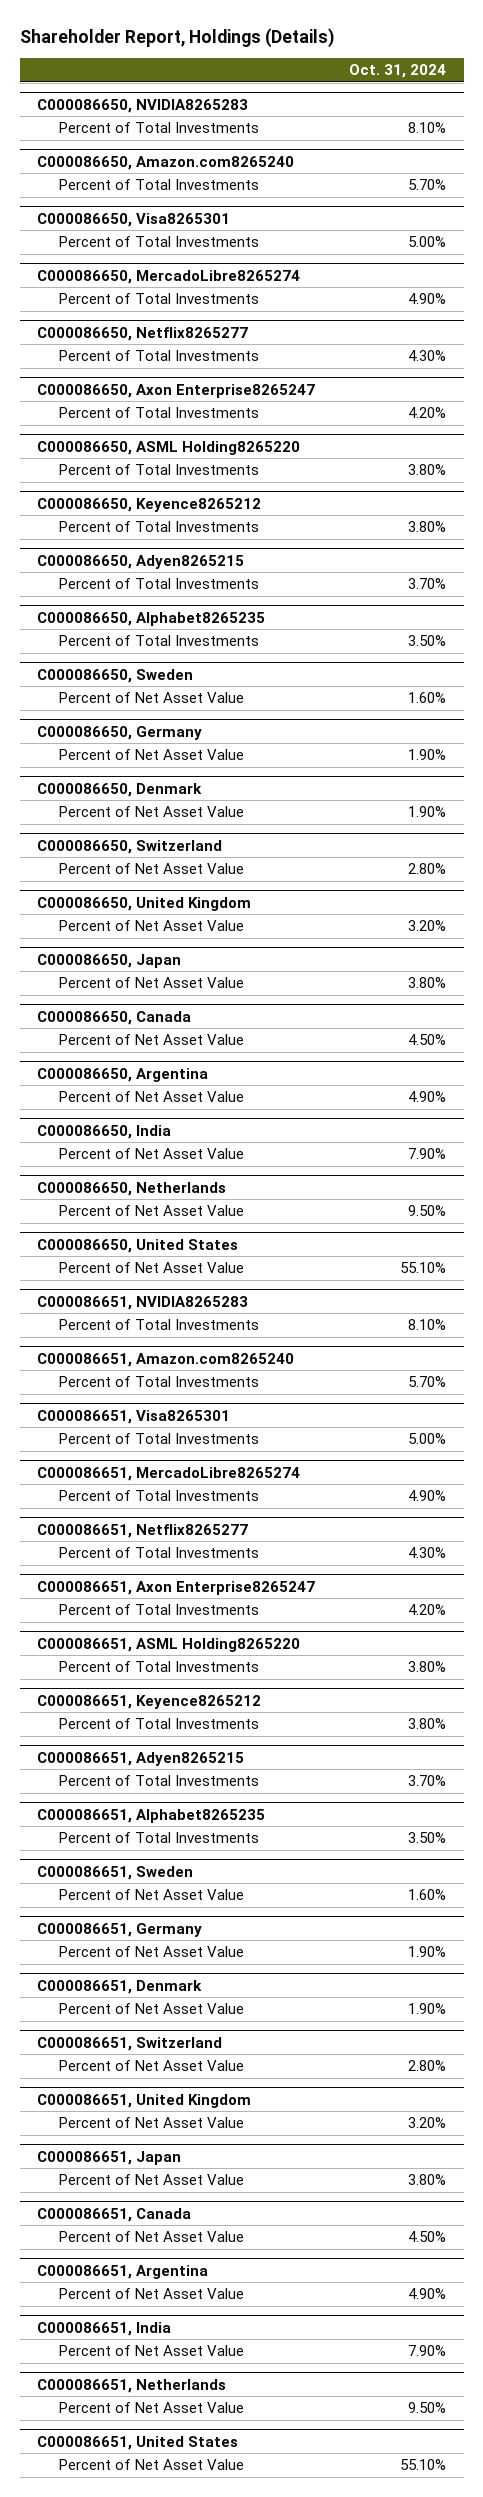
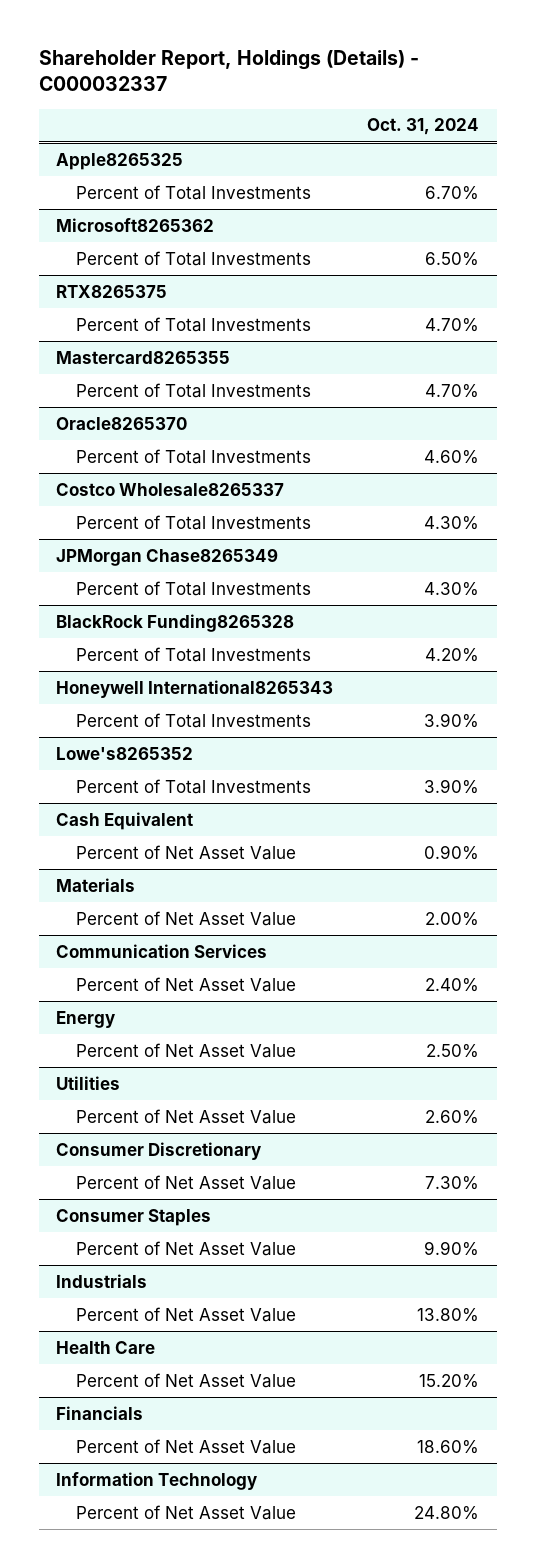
[19,28,334,49] Shareholder Report, Holdings (Details) -> [38,50,419,92] Shareholder Report, Holdings (Details) - C000032337
[36,98,248,113] C000086650, NVIDIA8265283 -> none
[36,155,294,170] C000086650, Amazon.com8265240 -> none
[36,212,230,227] C000086650, Visa8265301 -> none
[36,269,300,284] C000086650, MercadoLibre8265274 -> none
[36,326,248,341] C000086650, Netflix8265277 -> none
none -> [55,152,183,170] Apple8265325
[408,122,447,134] 8.10% -> [425,185,480,200] 6.70%
none -> [55,217,214,232] Microsoft8265362
[408,179,447,191] 5.70% -> [425,251,480,266] 6.50%
none -> [55,284,167,298] RTX8265375
[408,236,447,248] 5.00% -> [425,317,480,332] 4.70%
none -> [55,350,230,364] Mastercard8265355
[408,293,447,305] 4.90% -> [425,383,480,398] 4.70%
none -> [55,416,187,430] Oracle8265370
none -> [75,448,311,464] Percent of Total Investments
none -> [55,482,284,496] Costco Wholesale8265337
[36,383,315,398] C000086650, Axon Enterprise8265247 -> none
[59,407,260,419] Percent of Total Investments -> none
[36,440,300,455] C000086650, ASML Holding8265220 -> none
[59,464,260,476] Percent of Total Investments -> none
[36,497,261,512] C000086650, Keyence8265212 -> none
[59,521,260,533] Percent of Total Investments -> none
[36,554,244,569] C000086650, Adyen8265215 -> none
[59,578,260,590] Percent of Total Investments -> none
[36,611,265,626] C000086650, Alphabet8265235 -> none
[59,635,260,647] Percent of Total Investments -> none
[36,668,193,683] C000086650, Sweden -> none
[59,692,245,704] Percent of Net Asset Value -> none
[36,725,202,740] C000086650, Germany -> none
[59,749,245,761] Percent of Net Asset Value -> none
[36,782,202,797] C000086650, Denmark -> none
[59,806,245,818] Percent of Net Asset Value -> none
[36,839,222,854] C000086650, Switzerland -> none
[59,863,245,875] Percent of Net Asset Value -> none
[36,896,251,911] C000086650, United Kingdom -> none
[59,920,245,932] Percent of Net Asset Value -> none
[36,953,181,968] C000086650, Japan -> none
[59,977,245,989] Percent of Net Asset Value -> none
[36,1010,191,1025] C000086650, Canada -> none
[59,1034,245,1046] Percent of Net Asset Value -> none
[36,1067,208,1082] C000086650, Argentina -> none
[59,1091,245,1103] Percent of Net Asset Value -> none
[36,1124,171,1139] C000086650, India -> none
[59,1148,245,1160] Percent of Net Asset Value -> none
[36,1181,226,1196] C000086650, Netherlands -> none
[59,1205,245,1217] Percent of Net Asset Value -> none
[36,1238,238,1253] C000086650, United States -> none
[59,1262,245,1274] Percent of Net Asset Value -> none
[36,1295,248,1310] C000086651, NVIDIA8265283 -> none
[59,1319,260,1331] Percent of Total Investments -> none
[36,1352,294,1367] C000086651, Amazon.com8265240 -> none
[59,1376,260,1388] Percent of Total Investments -> none
[36,1409,230,1424] C000086651, Visa8265301 -> none
[59,1433,260,1445] Percent of Total Investments -> none
[36,1466,300,1481] C000086651, MercadoLibre8265274 -> none
[59,1490,260,1502] Percent of Total Investments -> none
[36,1523,248,1538] C000086651, Netflix8265277 -> none
none -> [55,547,278,566] JPMorgan Chase8265349
[36,1580,315,1595] C000086651, Axon Enterprise8265247 -> none
none -> [55,613,294,632] BlackRock Funding8265328
[36,1637,300,1652] C000086651, ASML Holding8265220 -> none
[36,1694,261,1709] C000086651, Keyence8265212 -> none
[36,1751,244,1766] C000086651, Adyen8265215 -> none
[59,1775,260,1787] Percent of Total Investments -> none
[36,1808,265,1823] C000086651, Alphabet8265235 -> none
[59,1832,260,1844] Percent of Total Investments -> none
[36,1865,193,1880] C000086651, Sweden -> none
[36,1922,202,1937] C000086651, Germany -> none
[36,1979,202,1994] C000086651, Denmark -> none
[36,2036,222,2051] C000086651, Switzerland -> none
[36,2093,251,2108] C000086651, United Kingdom -> none
[36,2150,181,2165] C000086651, Japan -> none
[36,2207,191,2222] C000086651, Canada -> none
[36,2264,208,2279] C000086651, Argentina -> none
[36,2321,171,2336] C000086651, India -> none
[36,2378,226,2393] C000086651, Netherlands -> none
[36,2435,238,2450] C000086651, United States -> none
none -> [55,679,333,698] Honeywell International8265343
[408,1661,447,1673] 3.80% -> [424,712,480,728] 3.90%
none -> [55,746,193,760] Lowe's8265352
[408,1718,447,1730] 3.80% -> [424,778,480,794] 3.90%
none -> [55,811,193,830] Cash Equivalent
[408,1889,447,1901] 1.60% -> [424,844,480,860] 0.90%
none -> [55,877,135,892] Materials
[408,1946,447,1958] 1.90% -> [425,911,480,926] 2.00%
none -> [55,943,267,958] Communication Services
[408,2003,447,2015] 1.90% -> [425,977,480,992] 2.40%
none -> [55,1010,115,1028] Energy
[408,2060,447,2072] 2.80% -> [426,1043,480,1058] 2.50%
none -> [55,1075,120,1090] Utilities
[408,2117,447,2129] 3.20% -> [425,1109,480,1124] 2.60%
none -> [55,1141,261,1160] Consumer Discretionary
[408,2174,447,2186] 3.80% -> [425,1175,480,1190] 7.30%
none -> [55,1208,211,1226] Consumer Staples
[408,2231,447,2243] 4.50% -> [424,1240,480,1256] 9.90%
none -> [55,1273,147,1288] Industrials
[408,2288,447,2300] 4.90% -> [417,1307,480,1322] 13.80%
none -> [55,1340,155,1354] Health Care
[408,2345,447,2357] 7.90% -> [419,1373,480,1388] 15.20%
none -> [55,1405,143,1420] Financials
[408,2402,447,2414] 9.50% -> [417,1439,480,1454] 18.60%
none -> [55,1471,257,1490] Information Technology
[400,2459,447,2471] 55.10% -> [414,1505,480,1520] 24.80%

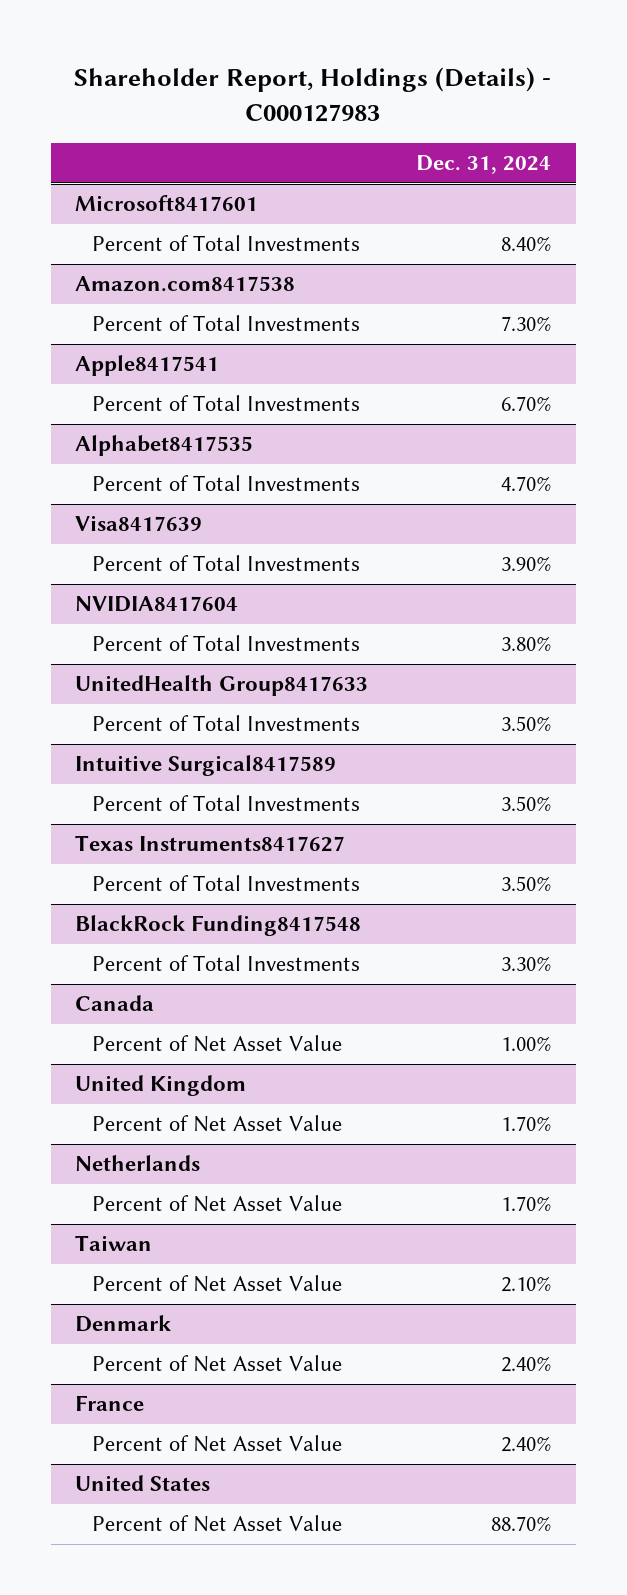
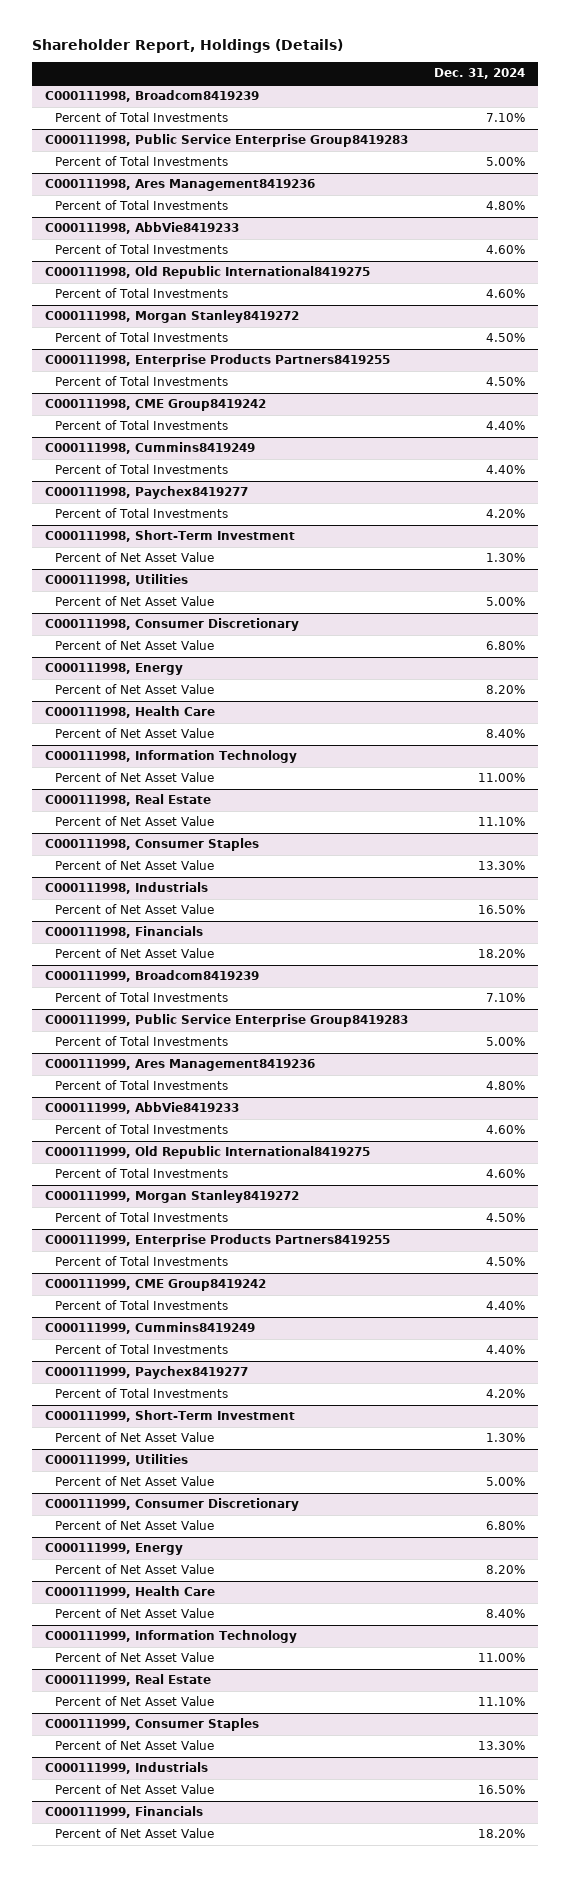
[74,66,552,122] Shareholder Report, Holdings (Details) - C000127983 -> [31,39,343,54] Shareholder Report, Holdings (Details)
[75,195,259,212] Microsoft8417601 -> none
[75,276,296,293] Amazon.com8417538 -> none
[75,355,220,377] Apple8417541 -> none
[75,435,254,457] Alphabet8417535 -> none
[75,515,203,532] Visa8417639 -> none
[75,596,239,613] NVIDIA8417604 -> none
[75,675,369,697] UnitedHealth Group8417633 -> none
[75,755,337,777] Intuitive Surgical8417589 -> none
[75,835,346,853] Texas Instruments8417627 -> none
[75,915,362,937] BlackRock Funding8417548 -> none
[75,995,155,1012] Canada -> none
[75,1075,247,1097] United Kingdom -> none
[75,1155,201,1172] Netherlands -> none
[75,1235,153,1252] Taiwan -> none
[75,1315,172,1333] Denmark -> none
[75,1395,145,1412] France -> none
[75,1475,211,1492] United States -> none
none -> [44,90,259,103] C000111998, Broadcom8419239
[501,236,552,252] 8.40% -> [485,113,525,123] 7.10%
none -> [44,134,408,148] C000111998, Public Service Enterprise Group8419283
[501,316,552,332] 7.30% -> [485,157,525,167] 5.00%
none -> [44,179,315,192] C000111998, Ares Management8419236
[501,396,552,412] 6.70% -> [485,201,525,211] 4.80%
none -> [44,222,239,235] C000111998, AbbVie8419233
[501,476,552,492] 4.70% -> [485,245,525,255] 4.60%
none -> [44,266,370,280] C000111998, Old Republic International8419275
[501,556,552,572] 3.90% -> [485,289,525,299] 4.60%
none -> [44,310,299,324] C000111998, Morgan Stanley8419272
[501,636,552,652] 3.80% -> [485,333,525,343] 4.50%
none -> [44,354,390,368] C000111998, Enterprise Products Partners8419255
[501,716,552,732] 3.50% -> [485,377,525,387] 4.50%
none -> [44,399,266,412] C000111998, CME Group8419242
[501,796,552,812] 3.50% -> [485,421,525,431] 4.40%
none -> [44,442,255,455] C000111998, Cummins8419249
[501,876,552,892] 3.50% -> [485,465,525,475] 4.40%
none -> [44,486,248,500] C000111998, Paychex8419277
[501,956,552,972] 3.30% -> [485,509,525,519] 4.20%
none -> [44,530,295,543] C000111998, Short-Term Investment
[501,1036,552,1052] 1.00% -> [485,553,525,563] 1.30%
none -> [44,574,188,587] C000111998, Utilities
[501,1116,552,1132] 1.70% -> [485,597,525,607] 5.00%
none -> [44,618,299,632] C000111998, Consumer Discretionary
[501,1196,552,1212] 1.70% -> [485,641,525,651] 6.80%
none -> [44,663,183,676] C000111998, Energy
[501,1276,552,1293] 2.10% -> [485,685,525,695] 8.20%
none -> [44,706,215,719] C000111998, Health Care
[501,1356,552,1373] 2.40% -> [485,729,525,739] 8.40%
none -> [44,750,297,764] C000111998, Information Technology
[501,1436,552,1453] 2.40% -> [477,773,525,783] 11.00%
none -> [44,794,211,807] C000111998, Real Estate
[491,1516,552,1532] 88.70% -> [477,817,525,827] 11.10%
none -> [44,838,259,852] C000111998, Consumer Staples
none -> [54,860,214,871] Percent of Net Asset Value
none -> [44,882,208,895] C000111998, Industrials
none -> [54,904,214,915] Percent of Net Asset Value
none -> [44,926,203,939] C000111998, Financials
none -> [54,948,214,959] Percent of Net Asset Value
none -> [44,970,259,983] C000111999, Broadcom8419239
none -> [54,992,228,1003] Percent of Total Investments
none -> [44,1014,408,1028] C000111999, Public Service Enterprise Group8419283
none -> [54,1036,228,1047] Percent of Total Investments
none -> [44,1059,315,1072] C000111999, Ares Management8419236
none -> [54,1080,228,1091] Percent of Total Investments
none -> [44,1102,239,1115] C000111999, AbbVie8419233
none -> [54,1124,228,1135] Percent of Total Investments
none -> [44,1146,370,1160] C000111999, Old Republic International8419275
none -> [54,1168,228,1179] Percent of Total Investments
none -> [44,1190,299,1204] C000111999, Morgan Stanley8419272
none -> [54,1212,228,1223] Percent of Total Investments
none -> [44,1234,390,1248] C000111999, Enterprise Products Partners8419255
none -> [54,1256,228,1267] Percent of Total Investments
none -> [44,1279,266,1292] C000111999, CME Group8419242
none -> [54,1300,228,1311] Percent of Total Investments
none -> [44,1322,255,1335] C000111999, Cummins8419249
none -> [54,1344,228,1355] Percent of Total Investments
none -> [44,1366,248,1380] C000111999, Paychex8419277
none -> [54,1388,228,1399] Percent of Total Investments
none -> [44,1410,295,1423] C000111999, Short-Term Investment
none -> [54,1432,214,1443] Percent of Net Asset Value
none -> [44,1454,188,1467] C000111999, Utilities
none -> [54,1476,214,1487] Percent of Net Asset Value
none -> [44,1498,299,1512] C000111999, Consumer Discretionary
none -> [54,1520,214,1531] Percent of Net Asset Value
none -> [44,1543,183,1556] C000111999, Energy
none -> [54,1564,214,1575] Percent of Net Asset Value
none -> [44,1586,215,1599] C000111999, Health Care
none -> [54,1608,214,1619] Percent of Net Asset Value
none -> [44,1630,297,1644] C000111999, Information Technology
none -> [54,1652,214,1663] Percent of Net Asset Value
none -> [44,1674,211,1687] C000111999, Real Estate
none -> [54,1696,214,1707] Percent of Net Asset Value
none -> [44,1718,259,1732] C000111999, Consumer Staples
none -> [54,1740,214,1751] Percent of Net Asset Value
none -> [44,1762,208,1775] C000111999, Industrials
none -> [54,1784,214,1795] Percent of Net Asset Value
none -> [44,1806,203,1819] C000111999, Financials
none -> [54,1828,214,1839] Percent of Net Asset Value

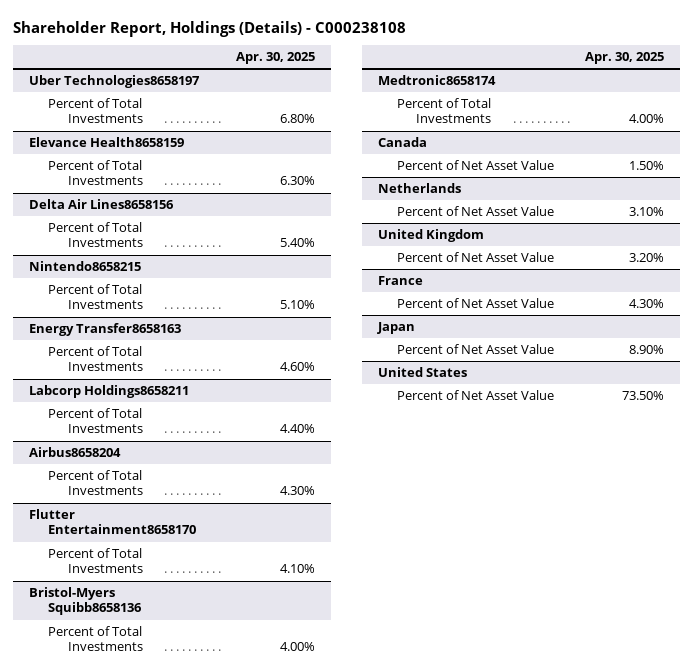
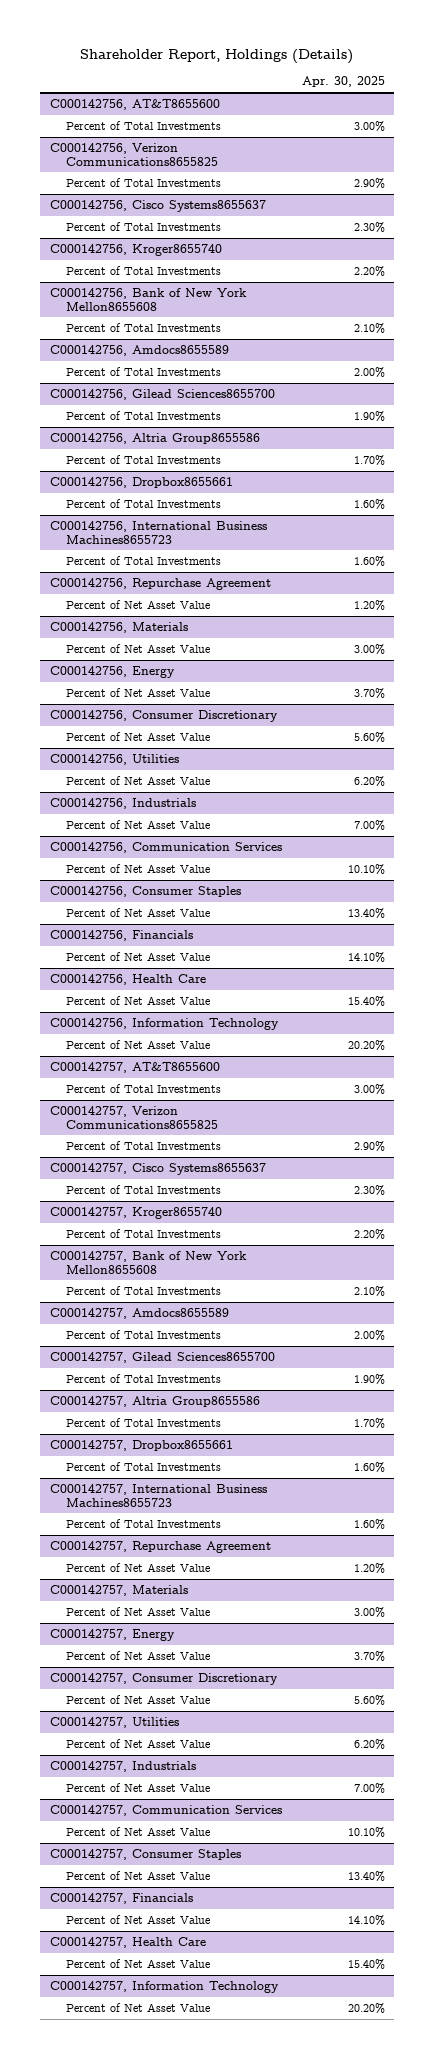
[13,20,407,37] Shareholder Report, Holdings (Details) - C000238108 -> [80,48,354,64] Shareholder Report, Holdings (Details)
[28,75,200,89] Uber Technologies8658197 -> none
[28,137,184,148] Elevance Health8658159 -> none
[28,199,174,210] Delta Air Lines8658156 -> none
[28,261,141,272] Nintendo8658215 -> none
[28,323,181,337] Energy Transfer8658163 -> none
[28,385,189,399] Labcorp Holdings8658211 -> none
[28,447,121,458] Airbus8658204 -> none
[28,509,197,535] Flutter Entertainment8658170 -> none
[28,587,143,616] Bristol-Myers Squibb8658136 -> none
[377,75,496,86] Medtronic8658174 -> none
[377,137,427,148] Canada -> none
[377,183,461,194] Netherlands -> none
[377,229,484,243] United Kingdom -> none
[377,276,423,286] France -> none
[376,322,415,335] Japan -> none
[377,367,467,378] United States -> none
none -> [50,98,221,110] C000142756, AT&T8655600
[280,114,316,124] 6.80% -> [353,120,385,132] 3.00%
none -> [50,142,219,166] C000142756, Verizon Communications8655825
[280,176,316,186] 6.30% -> [353,177,385,189] 2.90%
none -> [50,199,267,212] C000142756, Cisco Systems8655637
[280,238,316,248] 5.40% -> [353,221,385,233] 2.30%
none -> [50,243,223,256] C000142756, Kroger8655740
[280,300,316,310] 5.10% -> [353,265,385,277] 2.20%
none -> [50,287,248,311] C000142756, Bank of New York Mellon8655608
[280,362,316,372] 4.60% -> [353,322,385,334] 2.10%
none -> [50,344,230,356] C000142756, Amdocs8655589
[280,424,316,434] 4.40% -> [353,366,385,378] 2.00%
none -> [50,388,276,400] C000142756, Gilead Sciences8655700
[280,486,316,496] 4.30% -> [353,410,385,422] 1.90%
none -> [50,432,261,444] C000142756, Altria Group8655586
[280,564,316,574] 4.10% -> [353,454,385,466] 1.70%
none -> [50,476,234,488] C000142756, Dropbox8655661
[280,642,316,652] 4.00% -> [353,498,385,510] 1.60%
none -> [50,520,268,544] C000142756, International Business Machines8655723
[629,114,665,124] 4.00% -> [353,555,385,567] 1.60%
none -> [50,577,272,590] C000142756, Repurchase Agreement
[629,161,665,171] 1.50% -> [353,599,385,611] 1.20%
none -> [50,621,189,633] C000142756, Materials
[629,207,665,217] 3.10% -> [353,643,385,655] 3.00%
none -> [50,665,176,678] C000142756, Energy
[629,253,665,263] 3.20% -> [353,687,385,699] 3.70%
none -> [50,709,279,722] C000142756, Consumer Discretionary
[629,299,665,309] 4.30% -> [353,731,385,743] 5.60%
none -> [50,753,180,765] C000142756, Utilities
[629,345,665,355] 8.90% -> [353,775,385,787] 6.20%
none -> [50,797,197,809] C000142756, Industrials
[622,391,665,401] 73.50% -> [353,819,385,831] 7.00%
none -> [50,841,283,853] C000142756, Communication Services
none -> [66,863,211,873] Percent of Net Asset Value
none -> [50,885,242,897] C000142756, Consumer Staples
none -> [66,907,211,917] Percent of Net Asset Value
none -> [50,929,194,941] C000142756, Financials
none -> [66,951,211,961] Percent of Net Asset Value
none -> [50,973,207,985] C000142756, Health Care
none -> [66,995,211,1005] Percent of Net Asset Value
none -> [50,1017,280,1030] C000142756, Information Technology
none -> [66,1039,211,1049] Percent of Net Asset Value
none -> [50,1061,221,1073] C000142757, AT&T8655600
none -> [66,1083,222,1093] Percent of Total Investments
none -> [50,1105,219,1129] C000142757, Verizon Communications8655825
none -> [66,1140,222,1150] Percent of Total Investments
none -> [50,1162,267,1175] C000142757, Cisco Systems8655637
none -> [66,1184,222,1194] Percent of Total Investments
none -> [50,1206,223,1219] C000142757, Kroger8655740
none -> [66,1228,222,1238] Percent of Total Investments
none -> [50,1250,248,1274] C000142757, Bank of New York Mellon8655608
none -> [66,1285,222,1295] Percent of Total Investments
none -> [50,1307,230,1319] C000142757, Amdocs8655589
none -> [66,1329,222,1339] Percent of Total Investments
none -> [50,1351,276,1363] C000142757, Gilead Sciences8655700
none -> [66,1373,222,1383] Percent of Total Investments
none -> [50,1395,261,1407] C000142757, Altria Group8655586
none -> [66,1417,222,1427] Percent of Total Investments
none -> [50,1439,234,1451] C000142757, Dropbox8655661
none -> [66,1461,222,1471] Percent of Total Investments
none -> [50,1483,268,1507] C000142757, International Business Machines8655723
none -> [66,1518,222,1528] Percent of Total Investments
none -> [50,1540,272,1553] C000142757, Repurchase Agreement
none -> [66,1562,211,1572] Percent of Net Asset Value
none -> [50,1584,189,1596] C000142757, Materials
none -> [66,1606,211,1616] Percent of Net Asset Value
none -> [50,1628,176,1641] C000142757, Energy
none -> [66,1650,211,1660] Percent of Net Asset Value
none -> [50,1672,279,1685] C000142757, Consumer Discretionary
none -> [66,1694,211,1704] Percent of Net Asset Value
none -> [50,1716,180,1728] C000142757, Utilities
none -> [66,1738,211,1748] Percent of Net Asset Value
none -> [50,1760,197,1772] C000142757, Industrials
none -> [66,1782,211,1792] Percent of Net Asset Value
none -> [50,1804,283,1816] C000142757, Communication Services
none -> [66,1826,211,1836] Percent of Net Asset Value
none -> [50,1848,242,1860] C000142757, Consumer Staples
none -> [66,1870,211,1880] Percent of Net Asset Value
none -> [50,1892,194,1904] C000142757, Financials
none -> [66,1914,211,1924] Percent of Net Asset Value
none -> [50,1936,207,1948] C000142757, Health Care
none -> [66,1958,211,1968] Percent of Net Asset Value
none -> [50,1980,280,1993] C000142757, Information Technology
none -> [66,2002,211,2012] Percent of Net Asset Value

